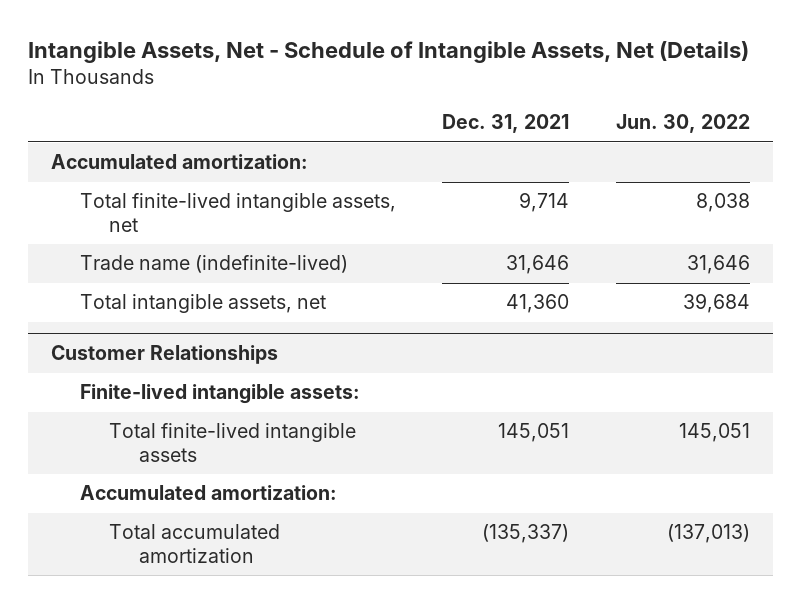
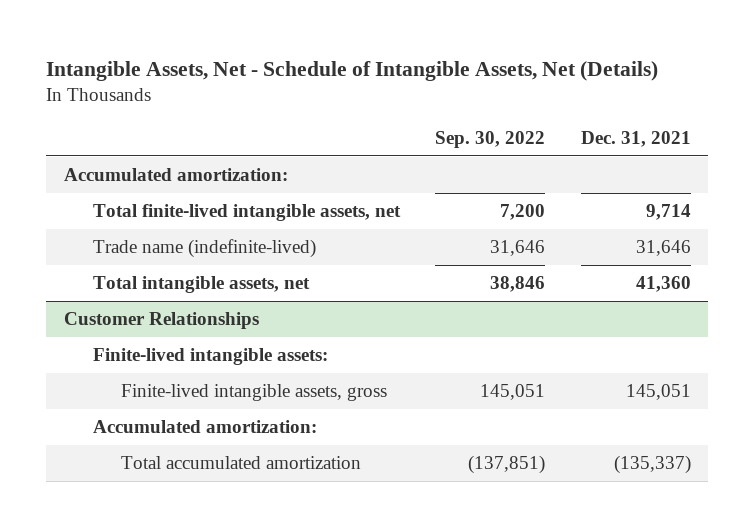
[615,114,750,134] Jun. 30, 2022 -> none
none -> [435,130,546,148] Sep. 30, 2022
[109,423,357,463] Total finite-lived intangible assets -> [121,383,388,401] Finite-lived intangible assets, gross

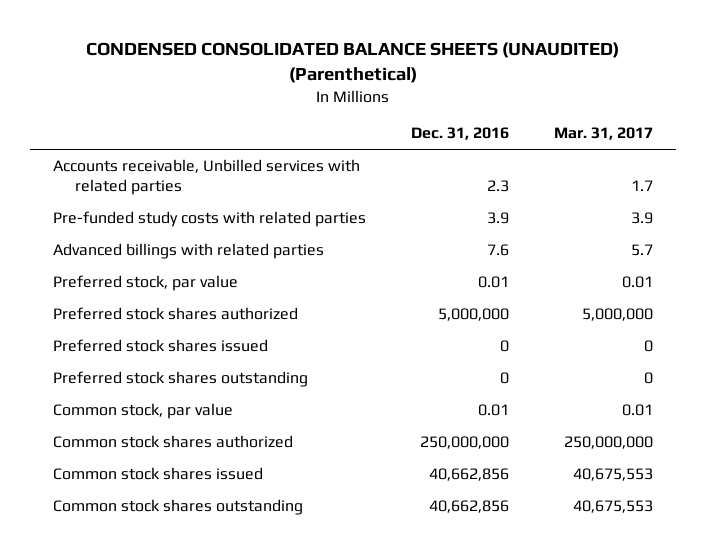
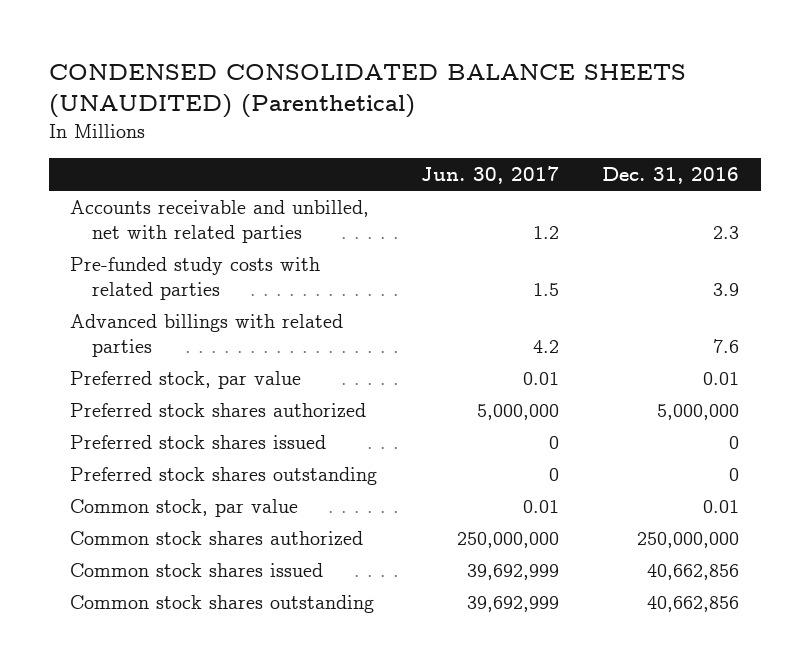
[553,127,653,141] Mar. 31, 2017 -> none
none -> [420,165,559,184] Jun. 30, 2017
[52,158,360,196] Accounts receivable, Unbilled services with related parties -> [70,199,370,243] Accounts receivable and unbilled, net with related parties

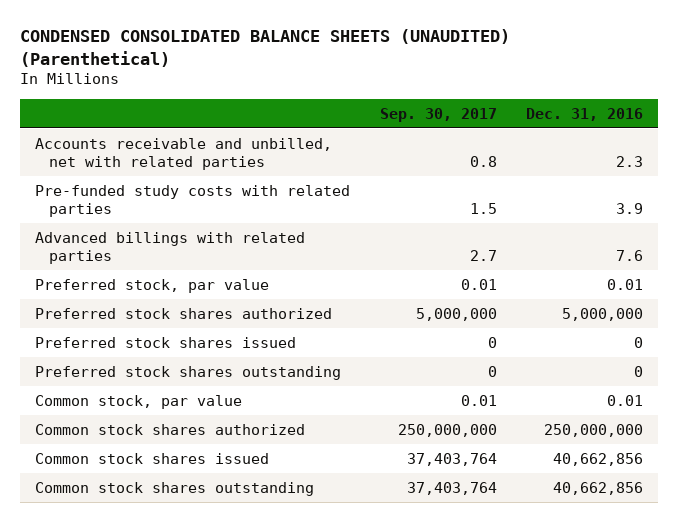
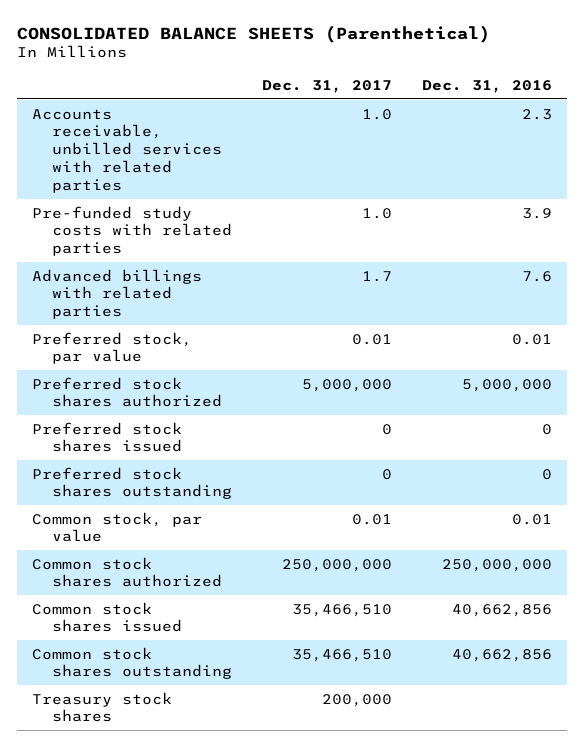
[19,29,510,67] CONDENSED CONSOLIDATED BALANCE SHEETS (UNAUDITED) (Parenthetical) -> [17,24,491,43] CONSOLIDATED BALANCE SHEETS (Parenthetical)
[379,107,497,122] Sep. 30, 2017 -> none
none -> [261,79,392,93] Dec. 31, 2017
[34,137,332,170] Accounts receivable and unbilled, net with related parties -> [32,108,222,194] Accounts receivable, unbilled services with related parties
none -> [32,691,173,723] Treasury stock shares

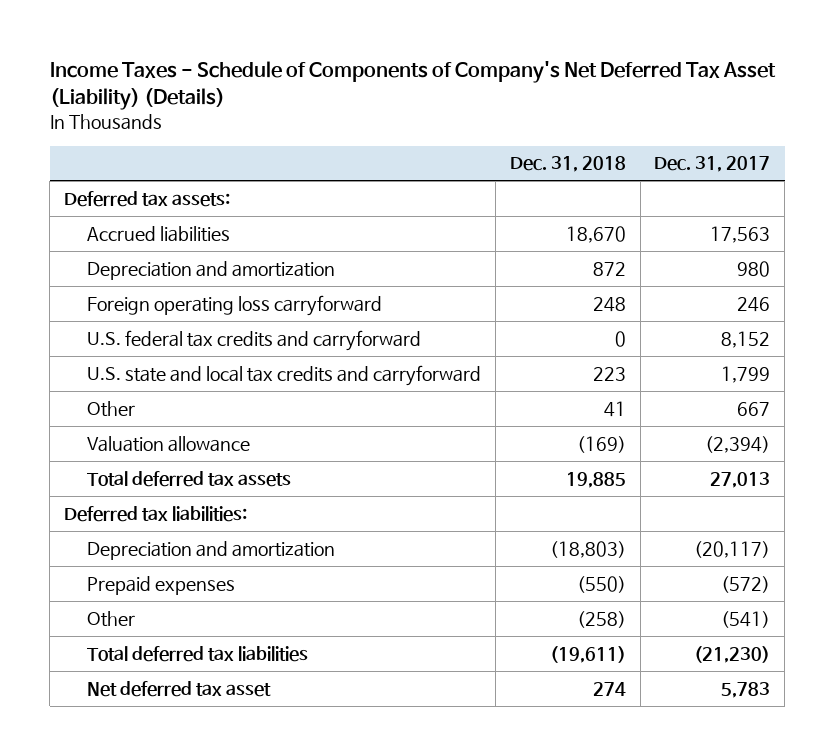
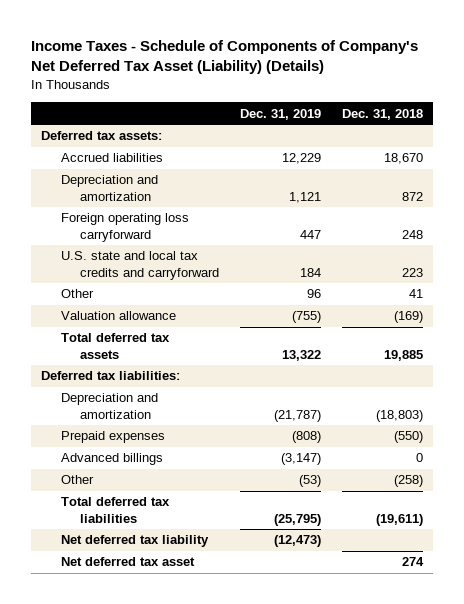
[654,156,771,173] Dec. 31, 2017 -> none
none -> [240,108,322,120] Dec. 31, 2019
[87,329,422,351] U.S. federal tax credits and carryforward -> none
none -> [60,453,163,466] Advanced billings
none -> [60,535,209,548] Net deferred tax liability

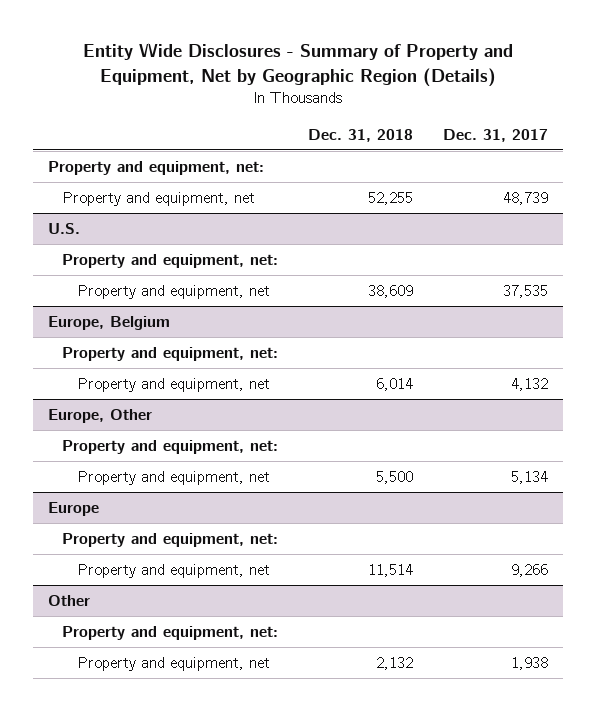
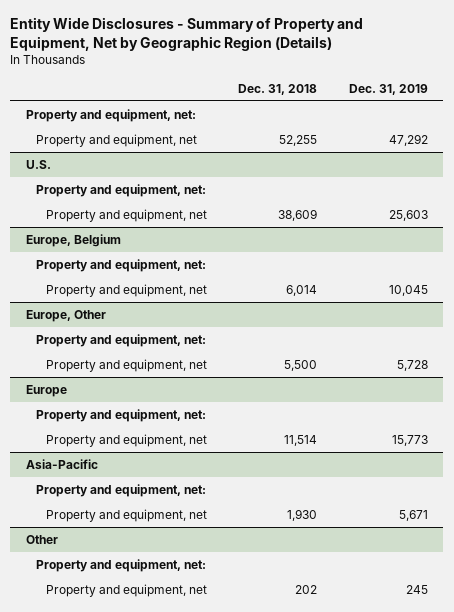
[443,128,549,142] Dec. 31, 2017 -> none
none -> [348,84,428,96] Dec. 31, 2019
none -> [26,458,99,469] Asia-Pacific
none -> [36,483,207,497] Property and equipment, net:
none -> [46,508,208,522] Property and equipment, net
[376,656,414,670] 2,132 -> [295,584,318,594] 202

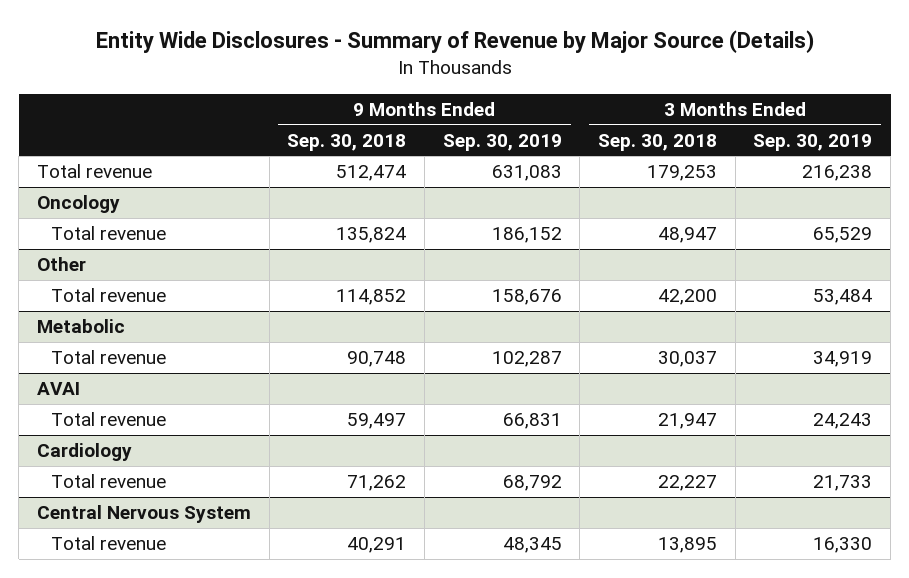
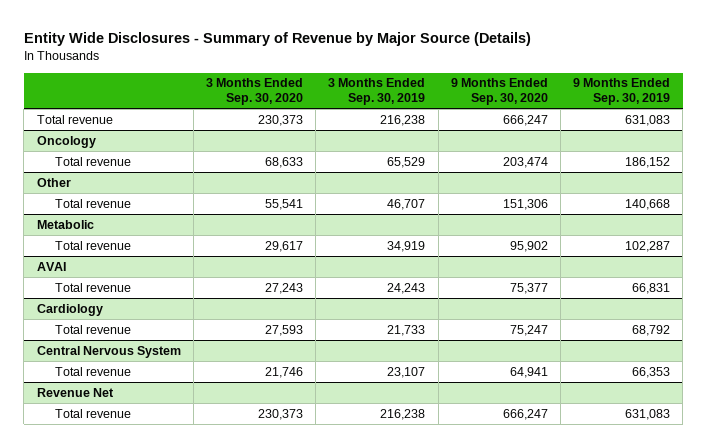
[287,133,407,151] Sep. 30, 2018 -> none
[597,133,717,151] Sep. 30, 2018 -> none
none -> [206,78,304,106] 3 Months Ended Sep. 30, 2020
none -> [450,78,548,106] 9 Months Ended Sep. 30, 2020
[491,289,562,306] 158,676 -> [625,198,671,210] 140,668
[813,289,873,306] 53,484 -> [387,198,426,210] 46,707
[502,537,562,554] 48,345 -> [632,366,671,378] 66,353
[813,537,873,554] 16,330 -> [387,366,426,378] 23,107
none -> [36,387,114,397] Revenue Net
none -> [55,408,132,418] Total revenue

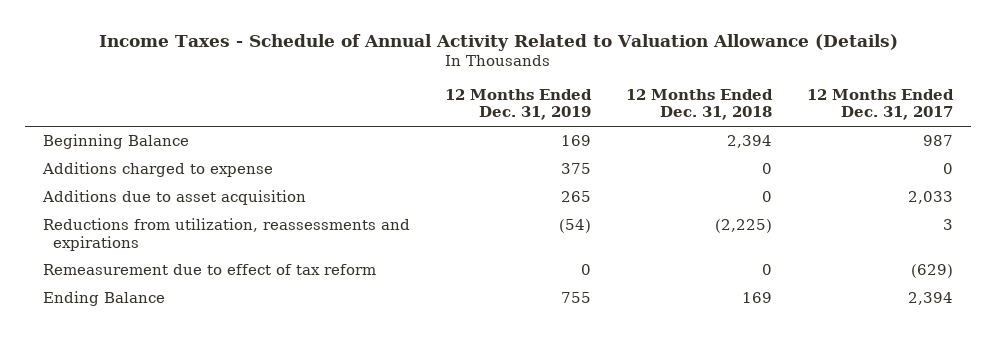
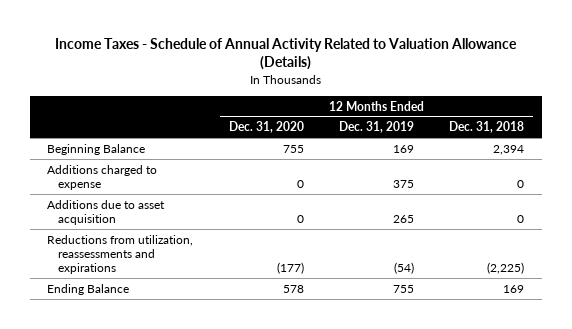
[807,88,955,121] 12 Months Ended Dec. 31, 2017 -> none
none -> [228,121,304,134] Dec. 31, 2020
[42,264,376,276] Remeasurement due to effect of tax reform -> none

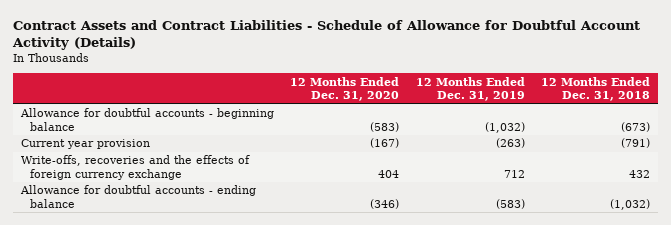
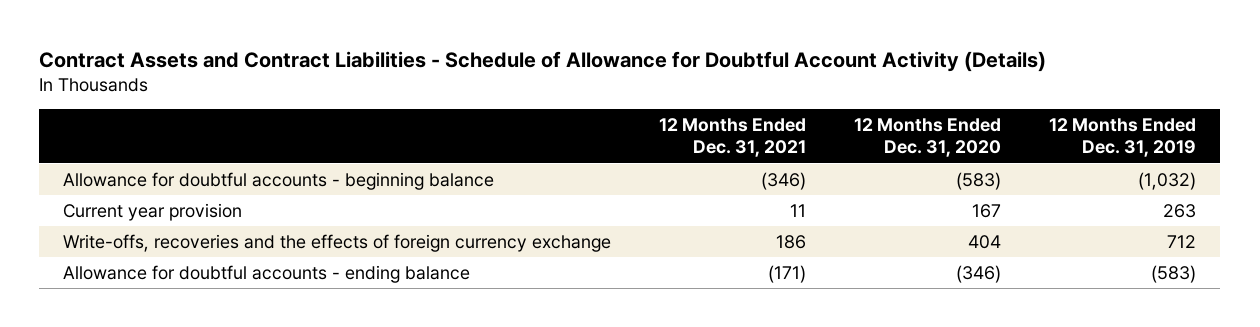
[541,76,651,102] 12 Months Ended Dec. 31, 2018 -> none
none -> [659,117,807,158] 12 Months Ended Dec. 31, 2021
[370,138,400,149] (167) -> [972,203,1002,218] 167
[495,138,525,149] (263) -> [1163,203,1197,218] 263

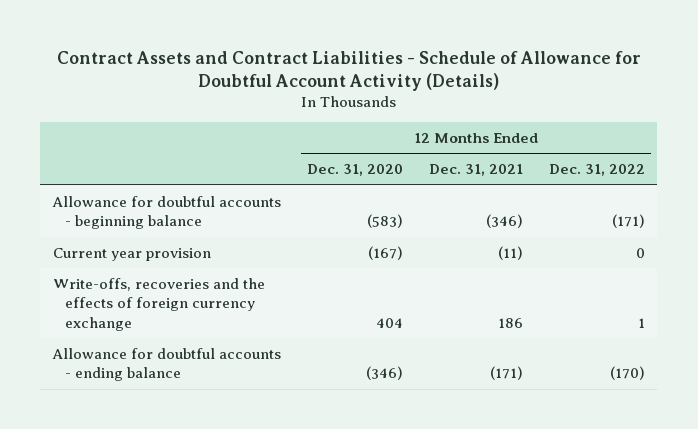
[1049,117,1197,158] 12 Months Ended Dec. 31, 2019 -> none
none -> [548,164,645,177] Dec. 31, 2022
[790,203,807,217] 11 -> [497,245,523,260] (11)
[972,203,1002,218] 167 -> [367,245,403,260] (167)

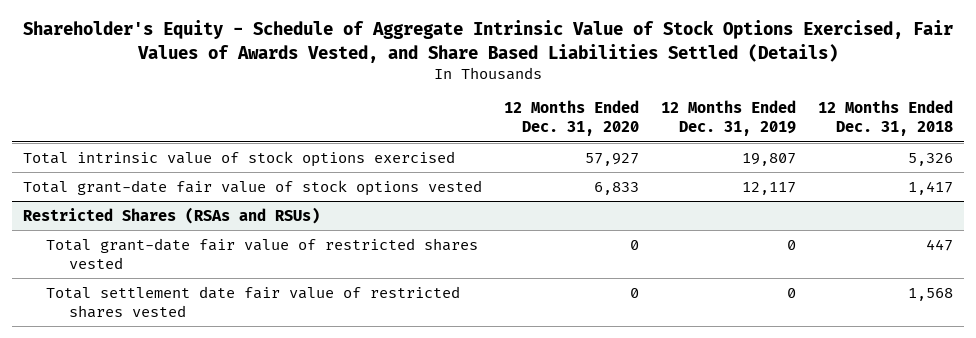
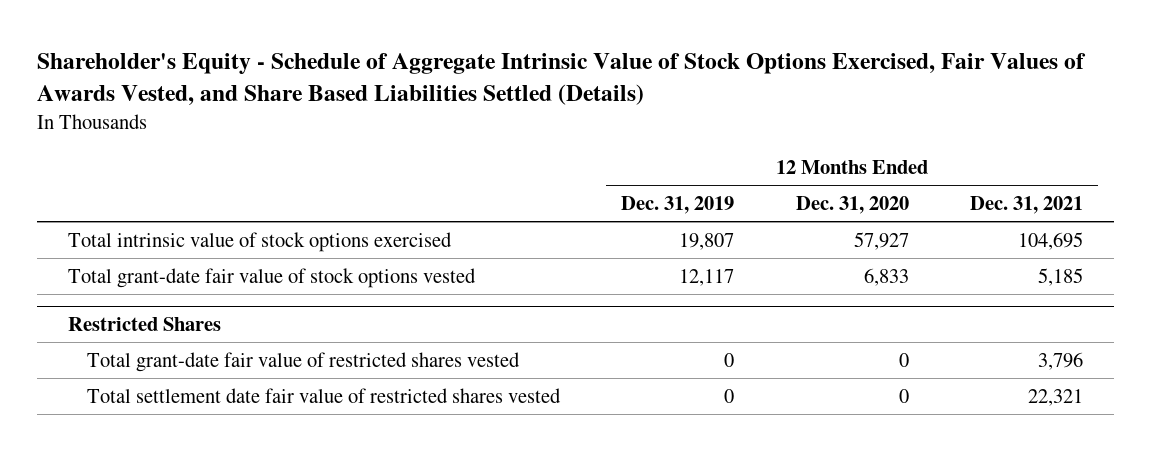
[818,100,954,137] 12 Months Ended Dec. 31, 2018 -> none
none -> [970,196,1084,215] Dec. 31, 2021
[23,206,321,224] Restricted Shares (RSAs and RSUs) -> [67,317,221,332] Restricted Shares

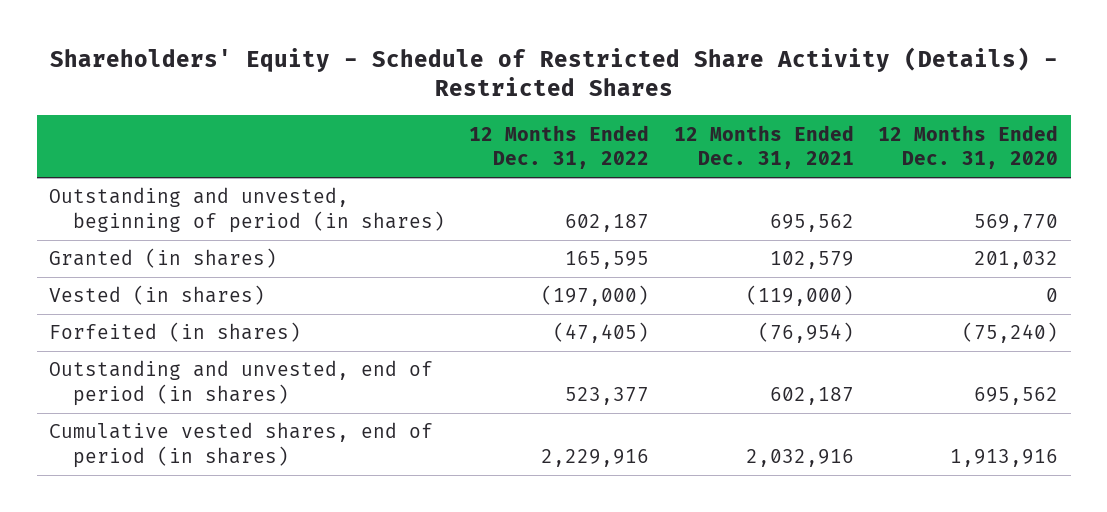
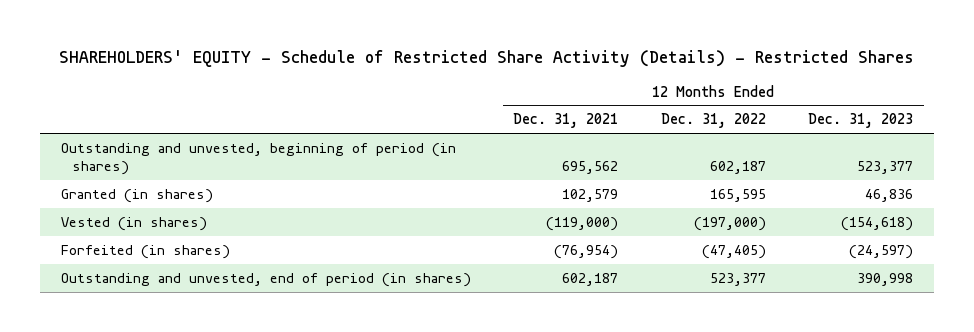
[49,46,1058,97] Shareholders' Equity - Schedule of Restricted Share Activity (Details) - Restricted Shares -> [59,49,915,67] SHAREHOLDERS' EQUITY - Schedule of Restricted Share Activity (Details) - Restricted Shares
[878,124,1059,170] 12 Months Ended Dec. 31, 2020 -> none
none -> [808,113,914,129] Dec. 31, 2023
[49,422,434,468] Cumulative vested shares, end of period (in shares) -> none

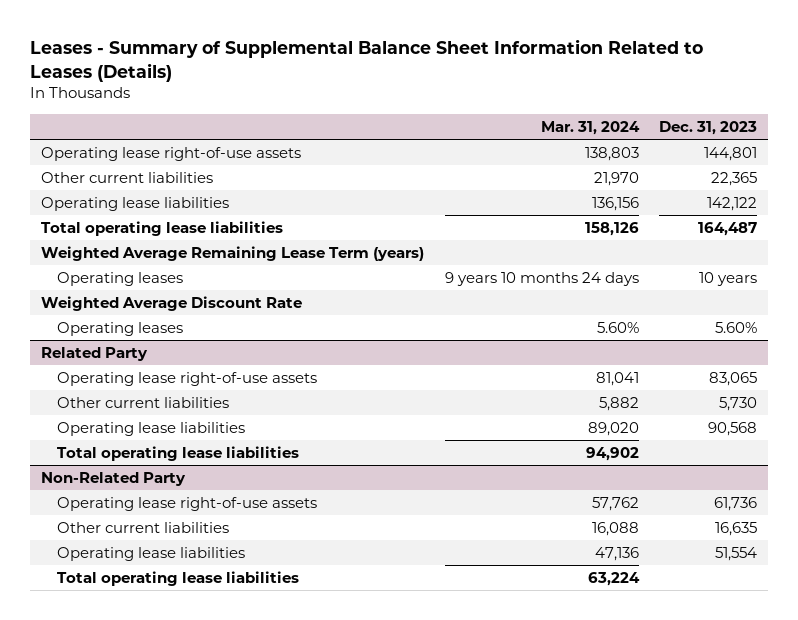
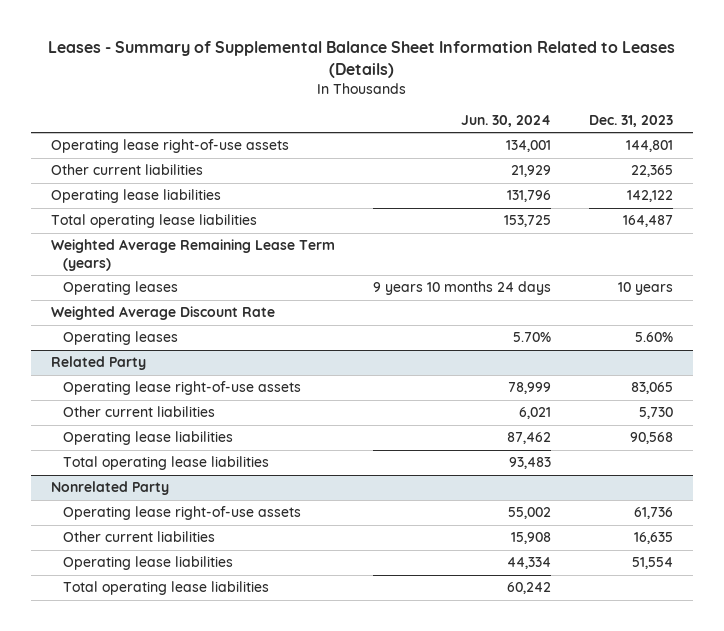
[540,120,640,135] Mar. 31, 2024 -> none
none -> [460,114,551,127] Jun. 30, 2024
[40,472,186,487] Non-Related Party -> [50,481,169,496] Nonrelated Party

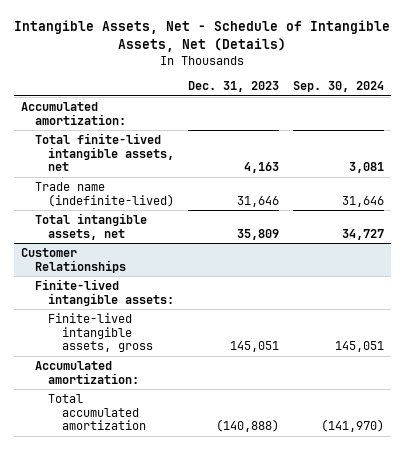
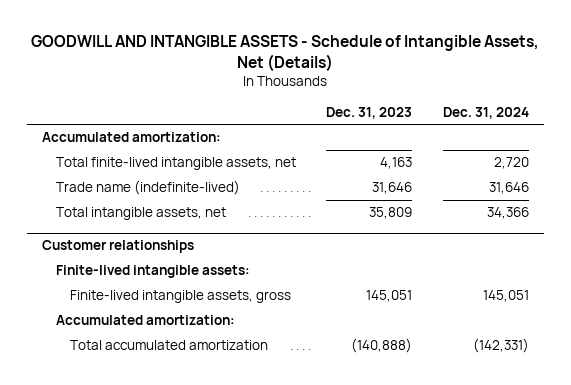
[14,20,391,53] Intangible Assets, Net - Schedule of Intangible Assets, Net (Details) -> [31,35,540,71] GOODWILL AND INTANGIBLE ASSETS - Schedule of Intangible Assets, Net (Details)
[293,81,385,93] Sep. 30, 2024 -> none
none -> [442,106,529,119] Dec. 31, 2024
[20,247,126,273] Customer Relationships -> [41,240,194,254] Customer relationships

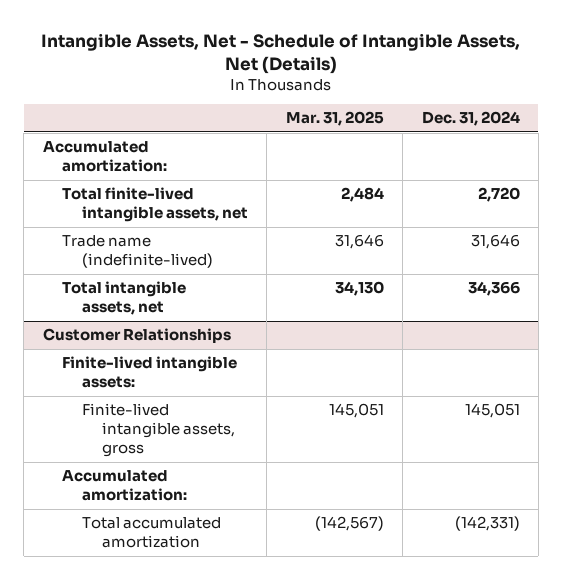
[31,35,540,71] GOODWILL AND INTANGIBLE ASSETS - Schedule of Intangible Assets, Net (Details) -> [41,32,521,74] Intangible Assets, Net - Schedule of Intangible Assets, Net (Details)
[326,106,413,119] Dec. 31, 2023 -> none
none -> [285,111,384,127] Mar. 31, 2025
[41,240,194,254] Customer relationships -> [42,328,231,344] Customer Relationships

